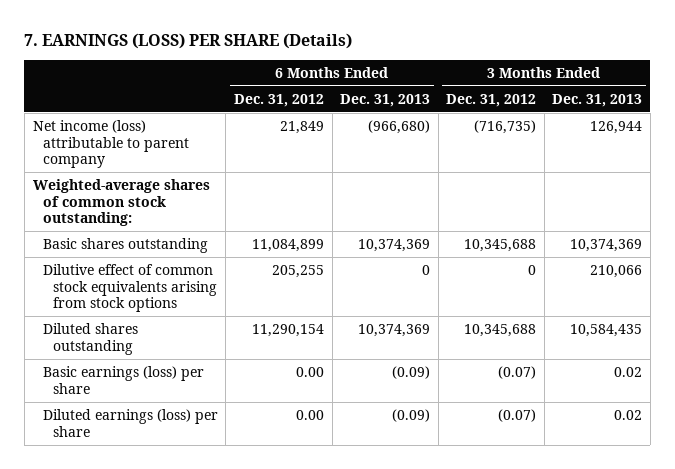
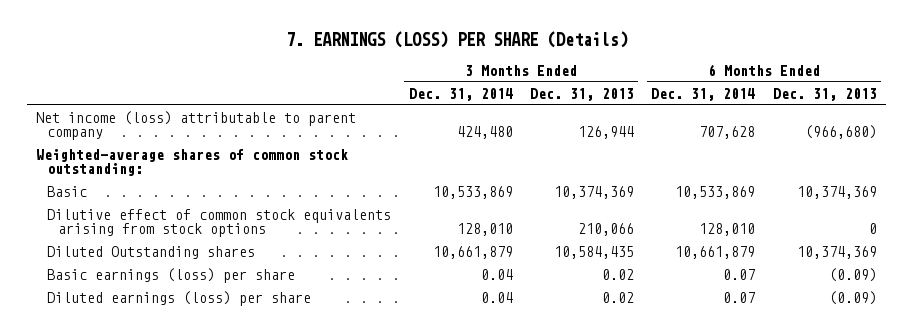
[233,93,324,107] Dec. 31, 2012 -> none
[446,93,537,107] Dec. 31, 2012 -> none
none -> [408,87,513,101] Dec. 31, 2014
none -> [651,87,756,101] Dec. 31, 2014
[42,237,208,253] Basic shares outstanding -> [47,186,88,198] Basic
[42,322,138,355] Diluted shares outstanding -> [47,246,256,260] Diluted Outstanding shares

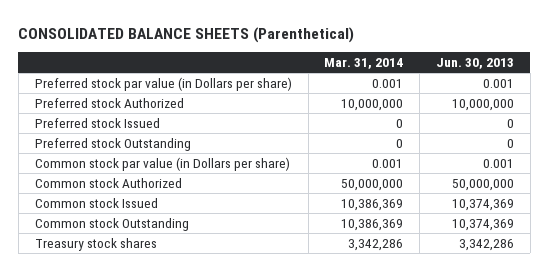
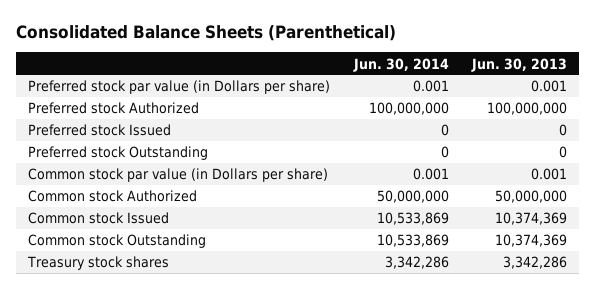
[18,27,355,44] CONSOLIDATED BALANCE SHEETS (Parenthetical) -> [16,25,397,42] Consolidated Balance Sheets (Parenthetical)
[324,58,404,70] Mar. 31, 2014 -> none
none -> [352,57,449,72] Jun. 30, 2014
[451,98,514,111] 10,000,000 -> [487,102,568,116] 100,000,000

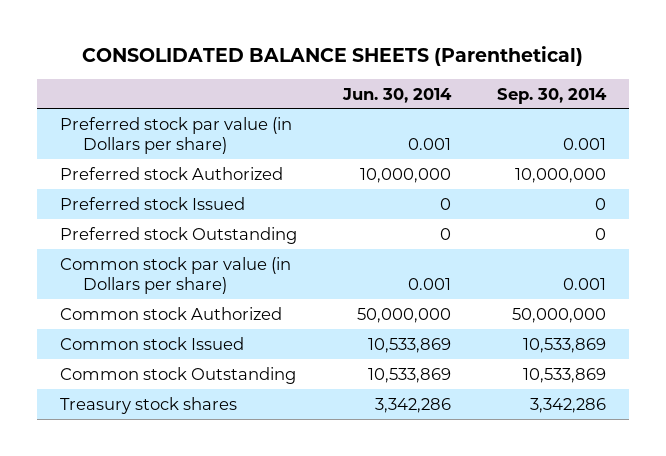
[16,25,397,42] Consolidated Balance Sheets (Parenthetical) -> [82,46,584,67] CONSOLIDATED BALANCE SHEETS (Parenthetical)
[471,57,568,72] Jun. 30, 2013 -> none
none -> [497,87,608,104] Sep. 30, 2014
[368,102,449,116] 100,000,000 -> [360,167,452,183] 10,000,000

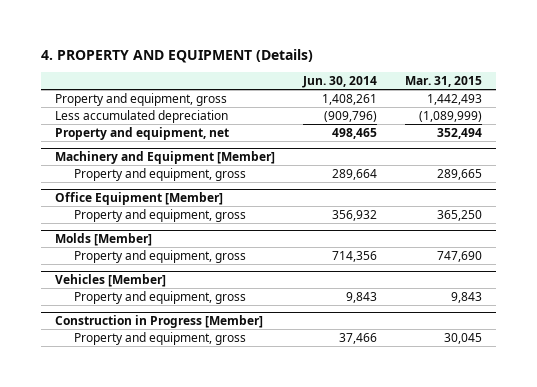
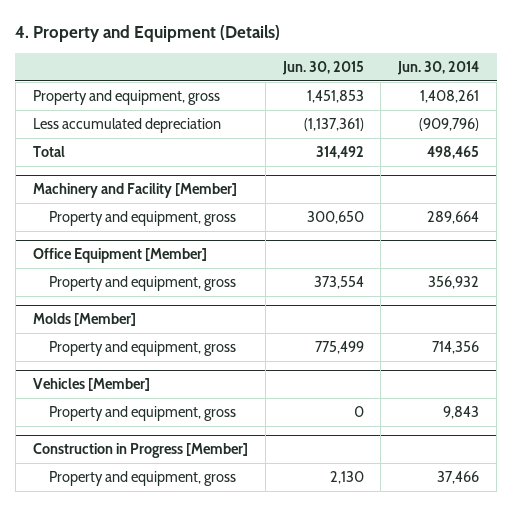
[41,48,314,63] 4. PROPERTY AND EQUIPMENT (Details) -> [15,25,281,43] 4. Property and Equipment (Details)
[404,76,482,88] Mar. 31, 2015 -> none
none -> [281,60,364,75] Jun. 30, 2015
[54,127,229,141] Property and equipment, net -> [32,146,65,158] Total
[54,151,275,165] Machinery and Equipment [Member] -> [32,183,237,199] Machinery and Facility [Member]

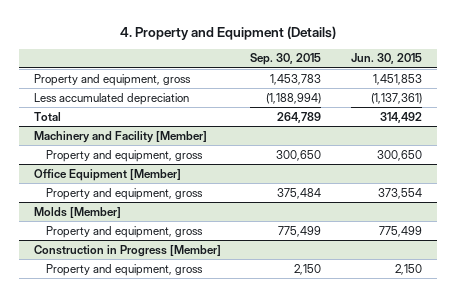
[397,60,480,75] Jun. 30, 2014 -> none
none -> [250,53,322,66] Sep. 30, 2015
[32,378,150,392] Vehicles [Member] -> none
[49,406,237,422] Property and equipment, gross -> none
[329,471,364,485] 2,130 -> [394,263,422,275] 2,150

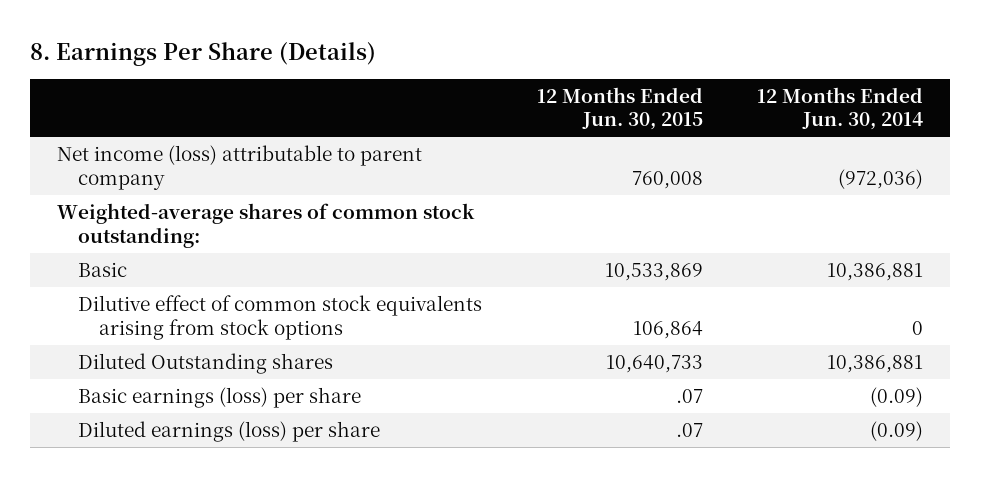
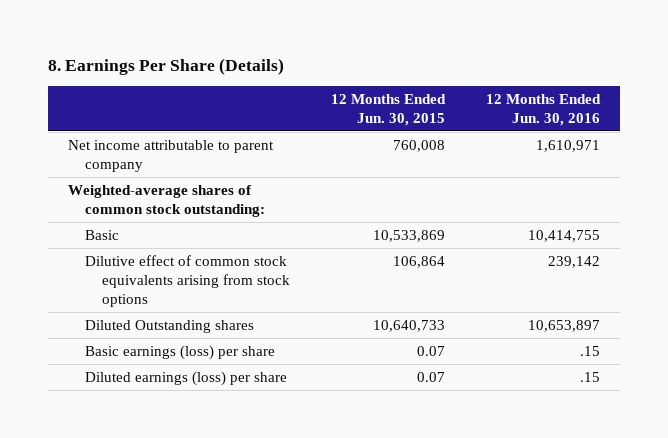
[757,86,924,131] 12 Months Ended Jun. 30, 2014 -> none
none -> [485,93,601,126] 12 Months Ended Jun. 30, 2016
[57,144,423,190] Net income (loss) attributable to parent company -> [68,139,275,172] Net income attributable to parent company
[675,388,703,403] .07 -> [416,345,445,356] 0.07
[675,422,703,437] .07 -> [416,371,445,382] 0.07

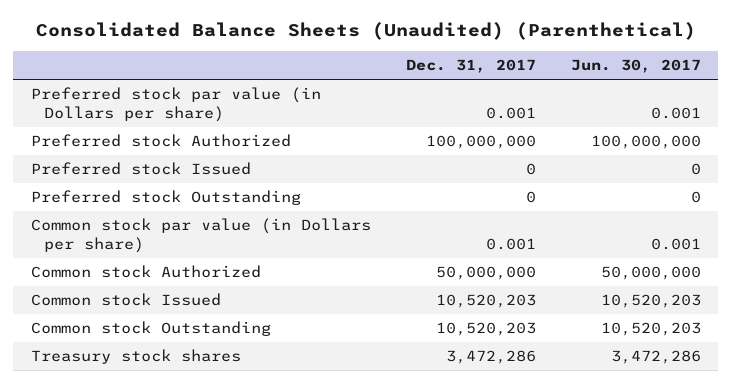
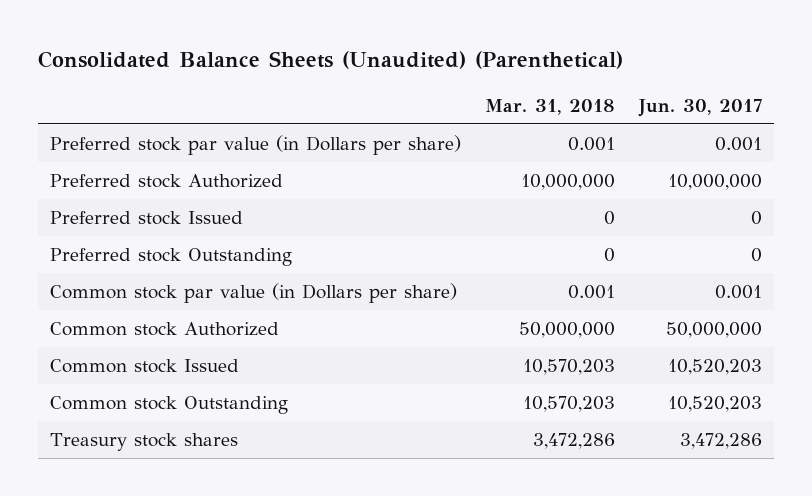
[405,58,536,73] Dec. 31, 2017 -> none
none -> [484,98,615,115] Mar. 31, 2018
[590,135,701,150] 100,000,000 -> [668,174,763,191] 10,000,000

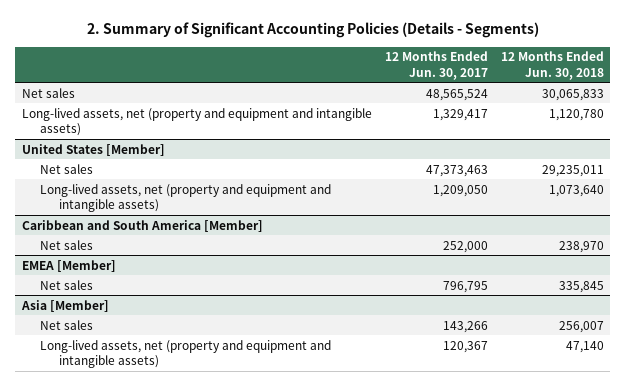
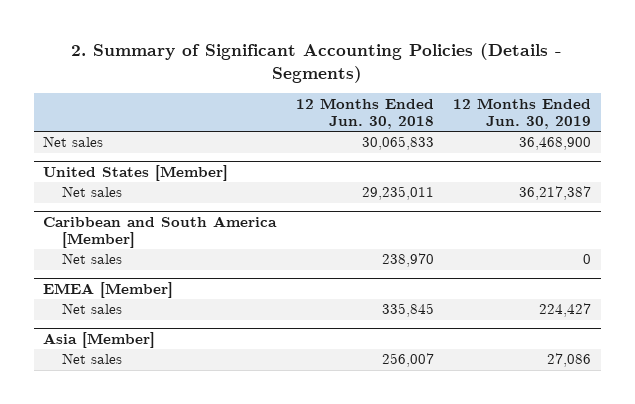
[384,51,488,80] 12 Months Ended Jun. 30, 2017 -> none
none -> [453,97,592,129] 12 Months Ended Jun. 30, 2019
[21,107,372,137] Long-lived assets, net (property and equipment and intangible assets) -> none
[40,183,332,213] Long-lived assets, net (property and equipment and intangible assets) -> none
[40,339,332,369] Long-lived assets, net (property and equipment and intangible assets) -> none

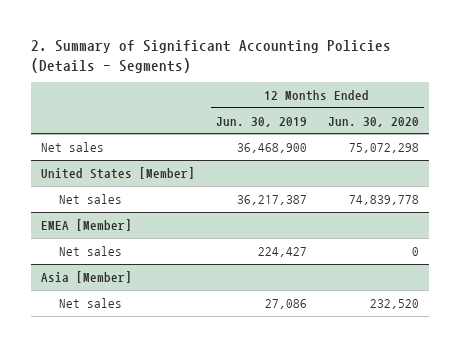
[295,97,434,129] 12 Months Ended Jun. 30, 2018 -> none
none -> [327,116,419,127] Jun. 30, 2020
[43,215,278,248] Caribbean and South America [Member] -> none
[62,253,123,265] Net sales -> none

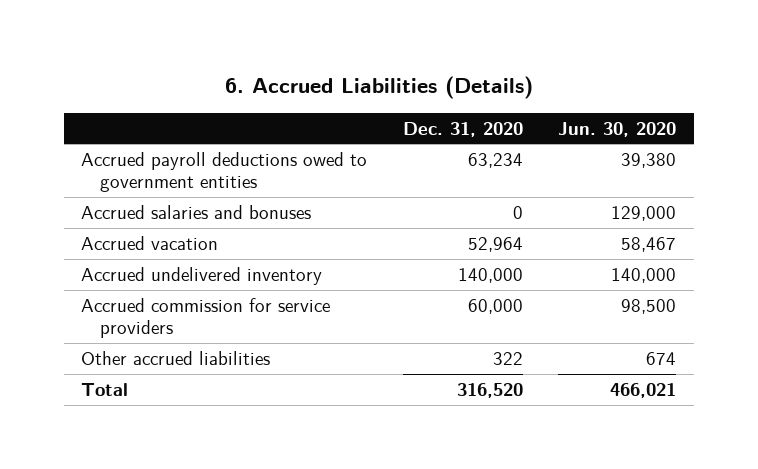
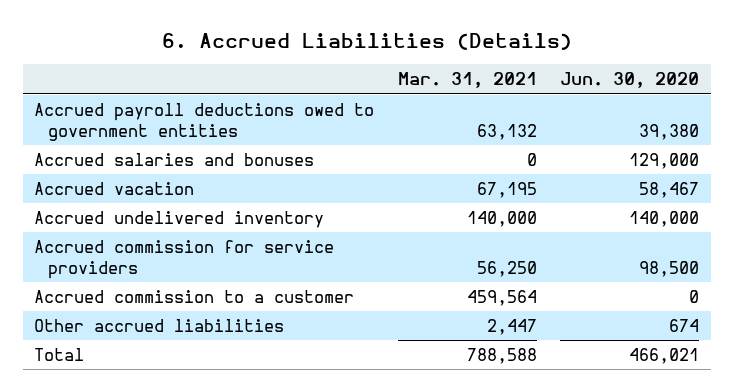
[402,121,523,137] Dec. 31, 2020 -> none
none -> [397,72,537,89] Mar. 31, 2021
none -> [34,289,355,303] Accrued commission to a customer

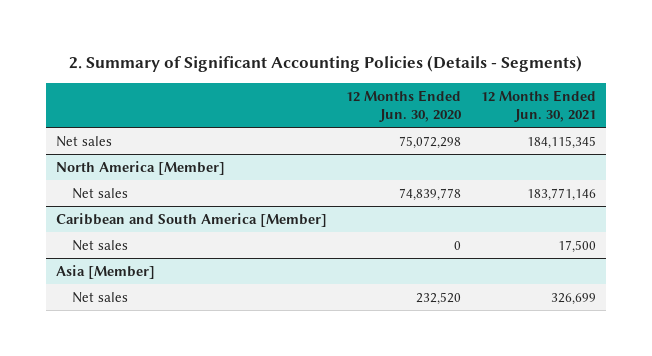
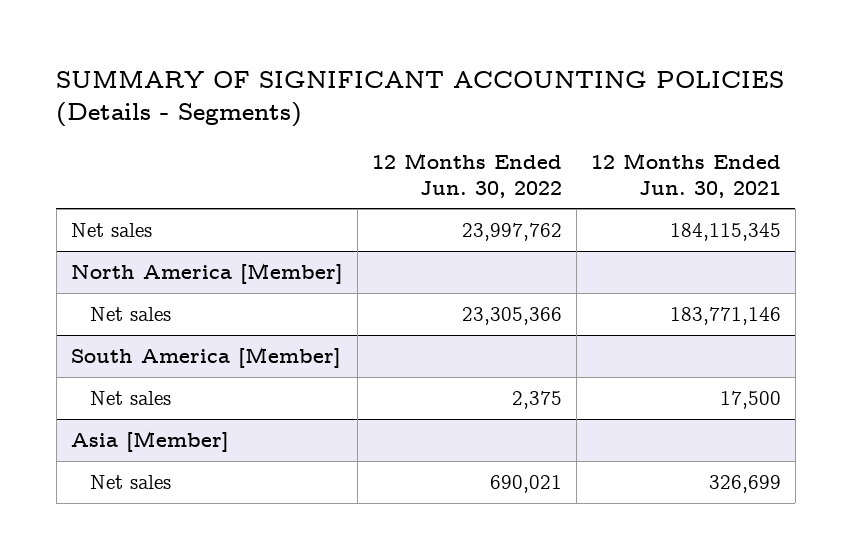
[68,55,582,73] 2. Summary of Significant Accounting Policies (Details - Segments) -> [56,70,785,128] SUMMARY OF SIGNIFICANT ACCOUNTING POLICIES (Details - Segments)
[346,89,463,123] 12 Months Ended Jun. 30, 2020 -> none
none -> [371,152,562,198] 12 Months Ended Jun. 30, 2022
[55,212,327,227] Caribbean and South America [Member] -> [70,346,341,368] South America [Member]

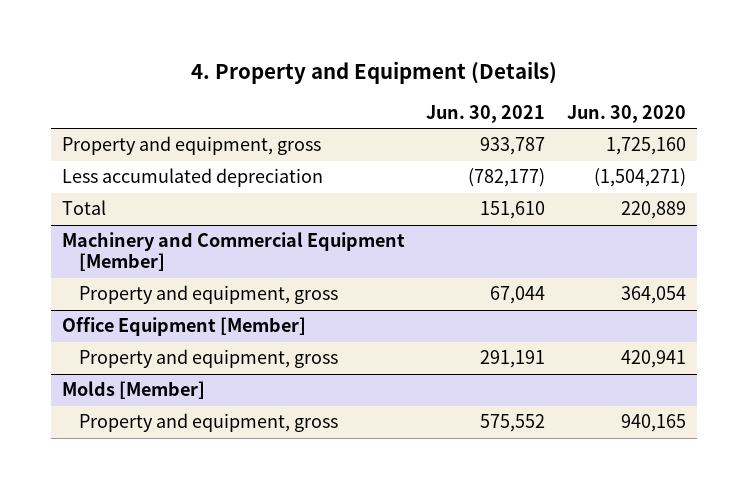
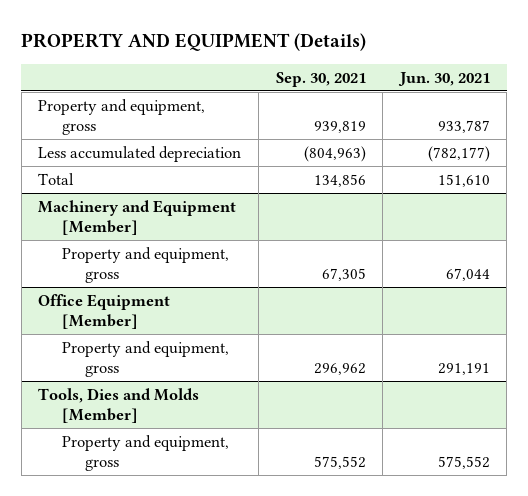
[190,60,557,84] 4. Property and Equipment (Details) -> [21,33,367,52] PROPERTY AND EQUIPMENT (Details)
[566,105,686,124] Jun. 30, 2020 -> none
none -> [275,71,366,87] Sep. 30, 2021
[61,232,405,272] Machinery and Commercial Equipment [Member] -> [38,199,237,236] Machinery and Equipment [Member]
[61,381,205,400] Molds [Member] -> [38,387,200,424] Tools, Dies and Molds [Member]

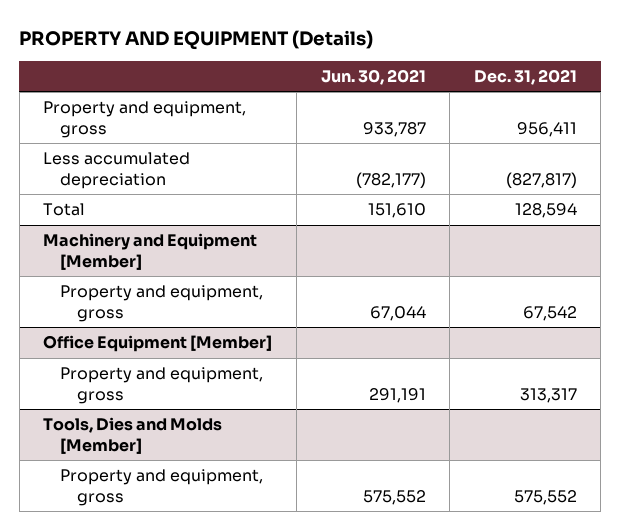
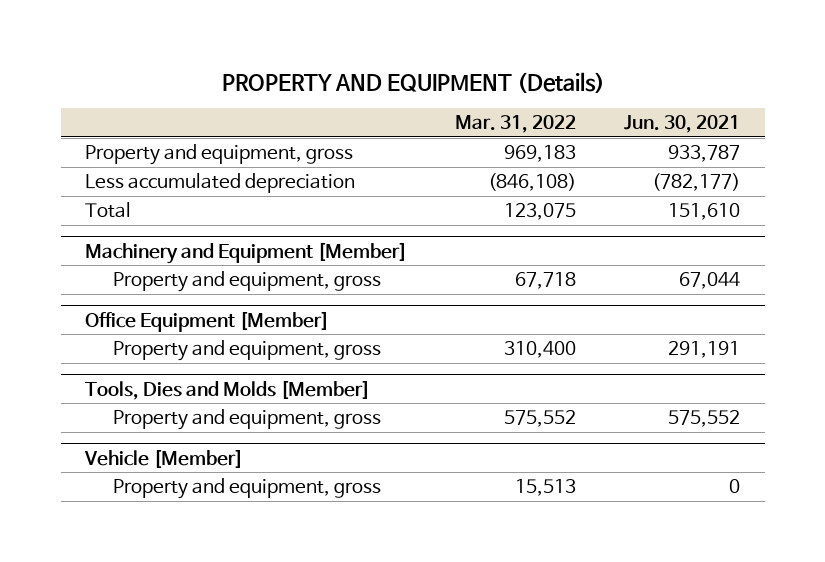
[473,69,577,86] Dec. 31, 2021 -> none
none -> [455,115,577,134] Mar. 31, 2022
none -> [83,448,243,468] Vehicle [Member]
none -> [113,478,382,500] Property and equipment, gross

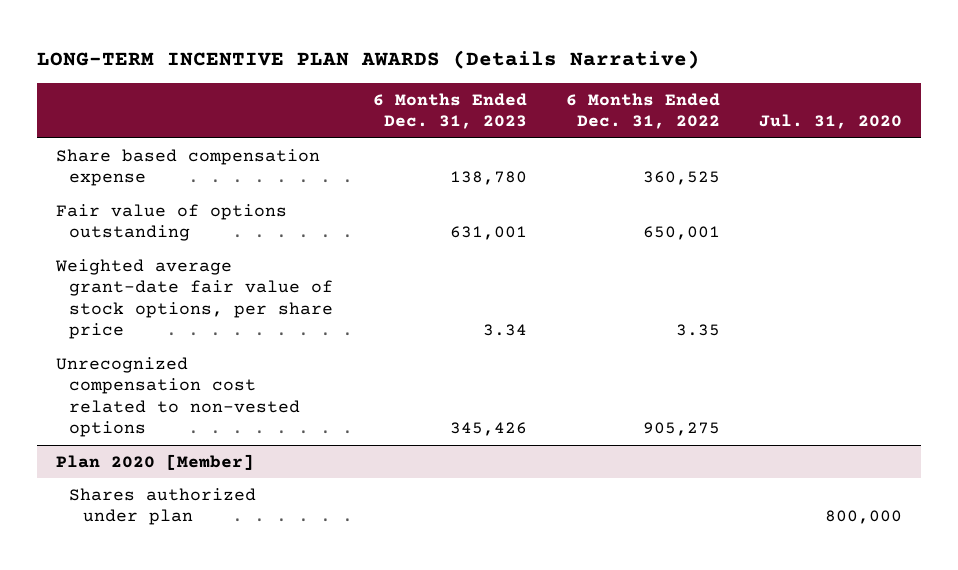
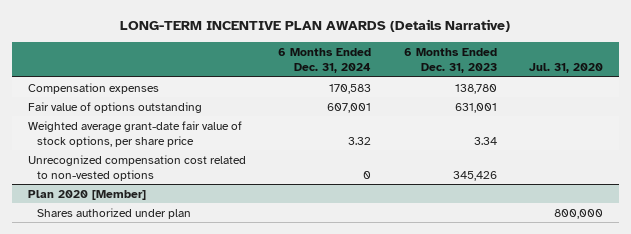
[565,92,720,130] 6 Months Ended Dec. 31, 2022 -> none
none -> [278,47,372,74] 6 Months Ended Dec. 31, 2024
[56,148,321,187] Share based compensation expense -> [28,82,160,94] Compensation expenses

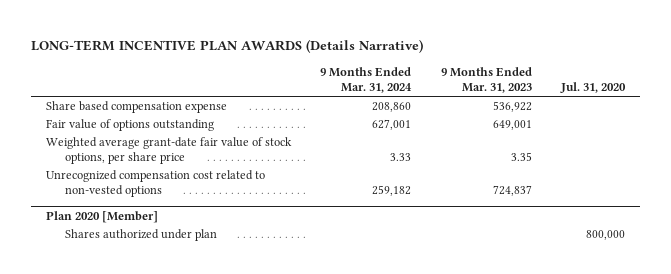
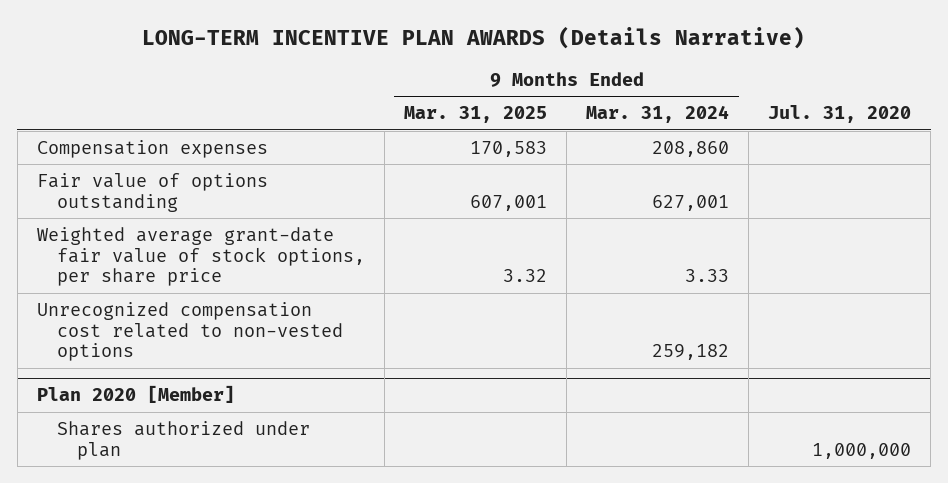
[440,67,532,94] 9 Months Ended Mar. 31, 2023 -> none
none -> [404,106,548,124] Mar. 31, 2025
[45,101,227,114] Share based compensation expense -> [36,139,268,158] Compensation expenses
[586,230,626,241] 800,000 -> [812,442,912,459] 1,000,000

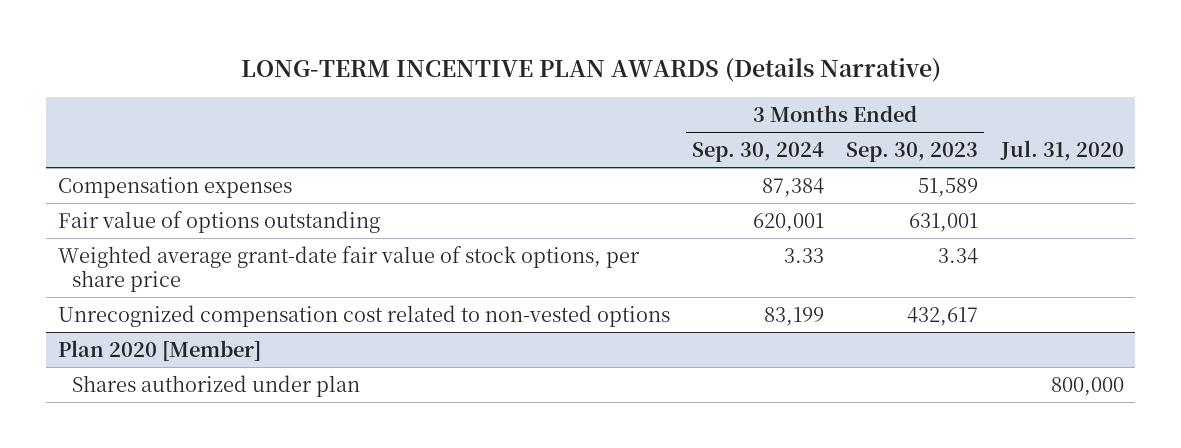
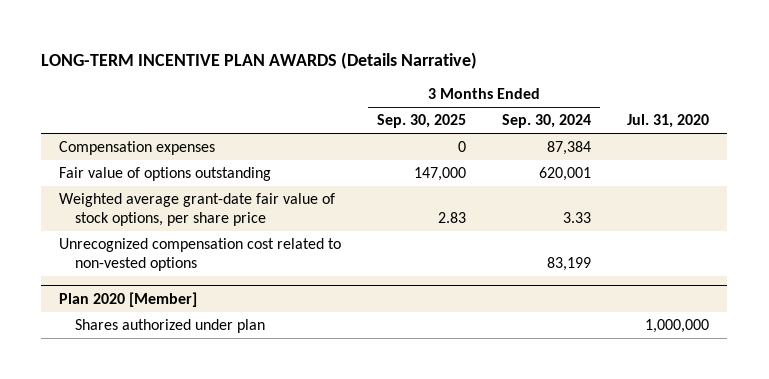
[846,142,979,163] Sep. 30, 2023 -> none
none -> [377,114,467,129] Sep. 30, 2025
[1050,376,1124,396] 800,000 -> [645,319,710,334] 1,000,000

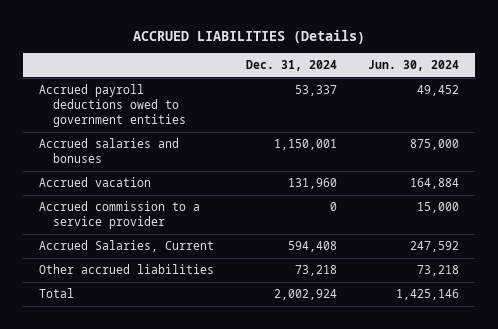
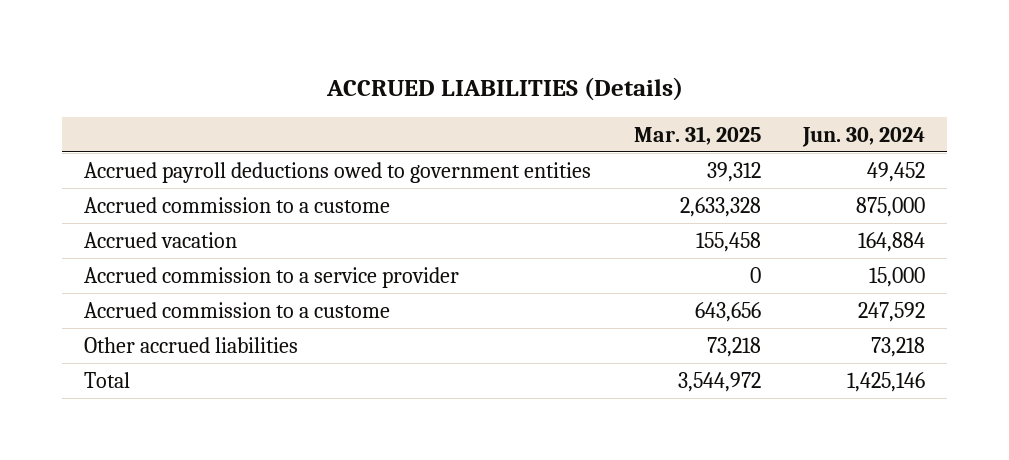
[245,60,337,72] Dec. 31, 2024 -> none
none -> [633,125,761,145] Mar. 31, 2025
[39,138,180,163] Accrued salaries and bonuses -> [83,196,390,213] Accrued commission to a custome
[39,240,215,253] Accrued Salaries, Current -> [83,301,390,318] Accrued commission to a custome

